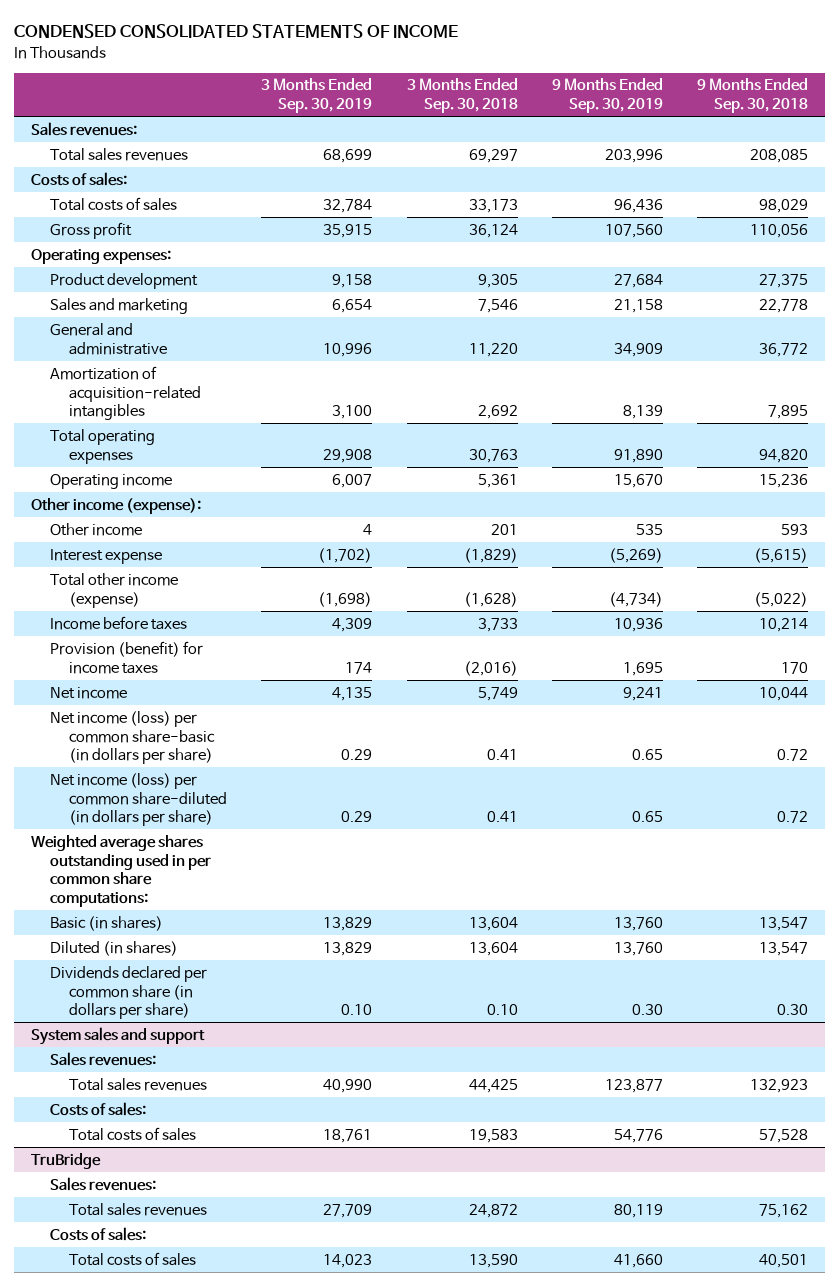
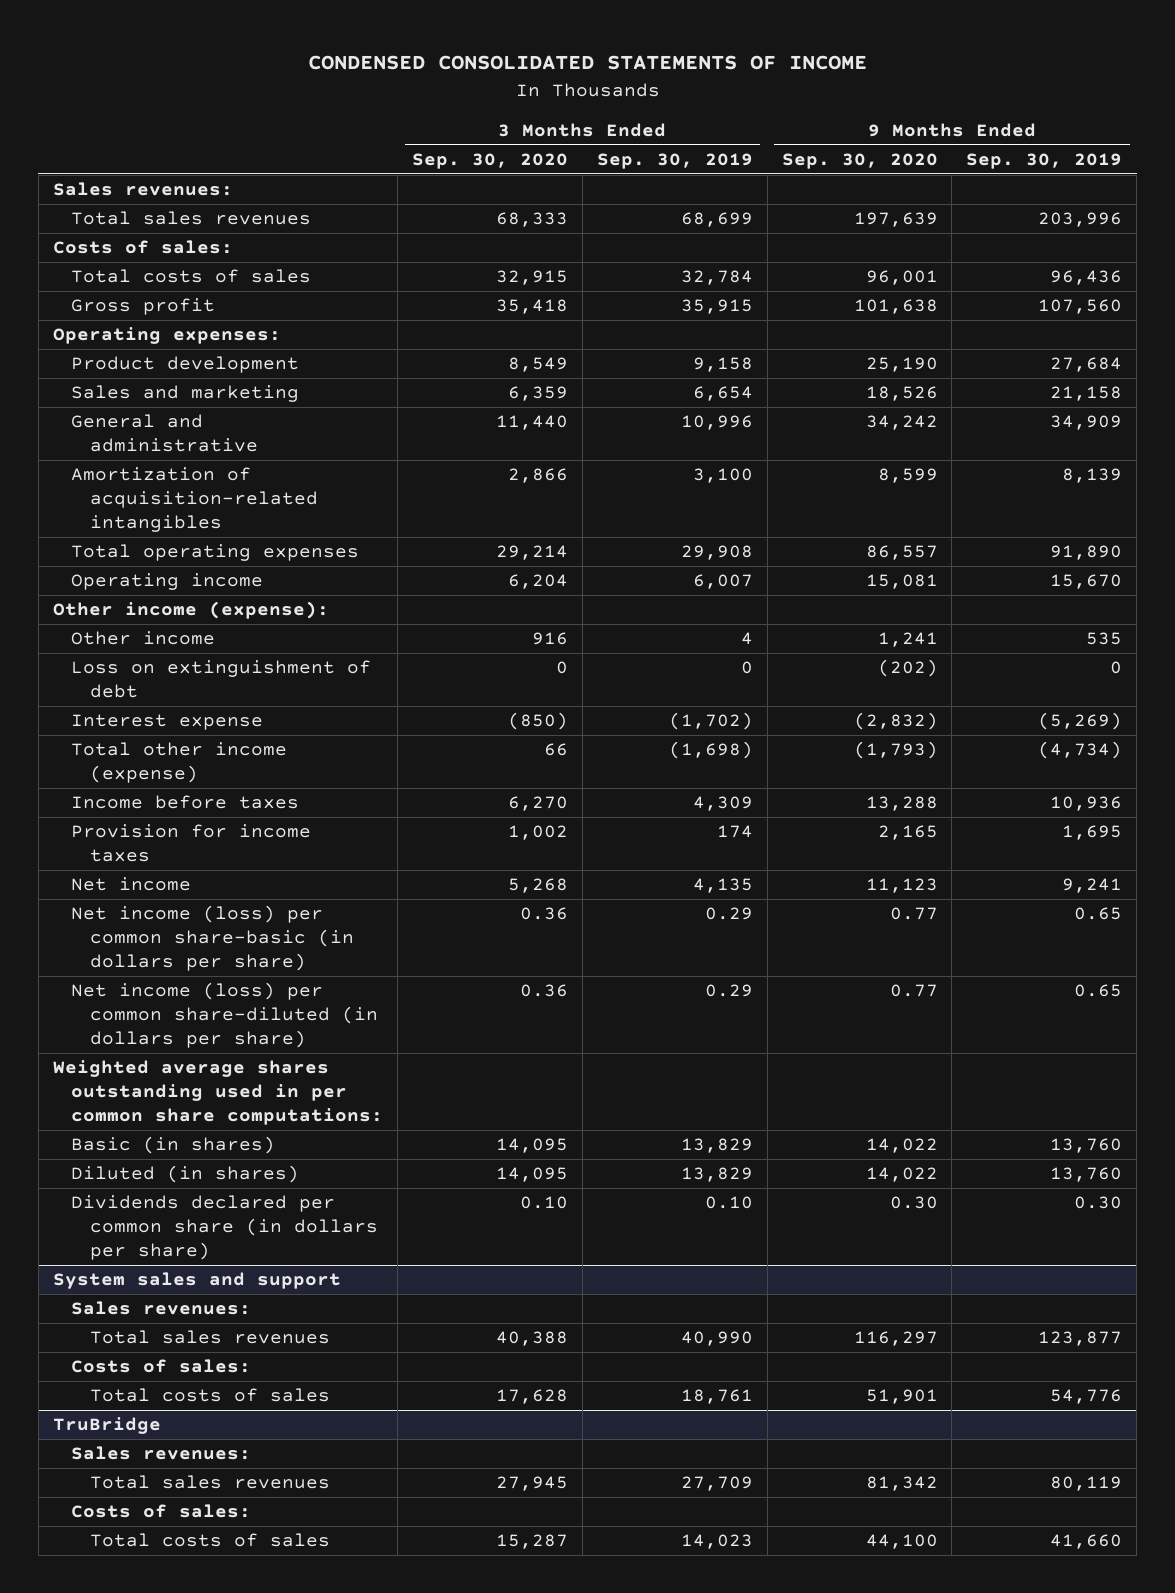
[406,78,518,114] 3 Months Ended Sep. 30, 2018 -> none
[696,78,808,114] 9 Months Ended Sep. 30, 2018 -> none
none -> [411,152,568,169] Sep. 30, 2020
none -> [781,152,938,169] Sep. 30, 2020
none -> [71,660,372,699] Loss on extinguishment of debt
[50,640,204,674] Provision (benefit) for income taxes -> [71,824,312,863] Provision for income taxes

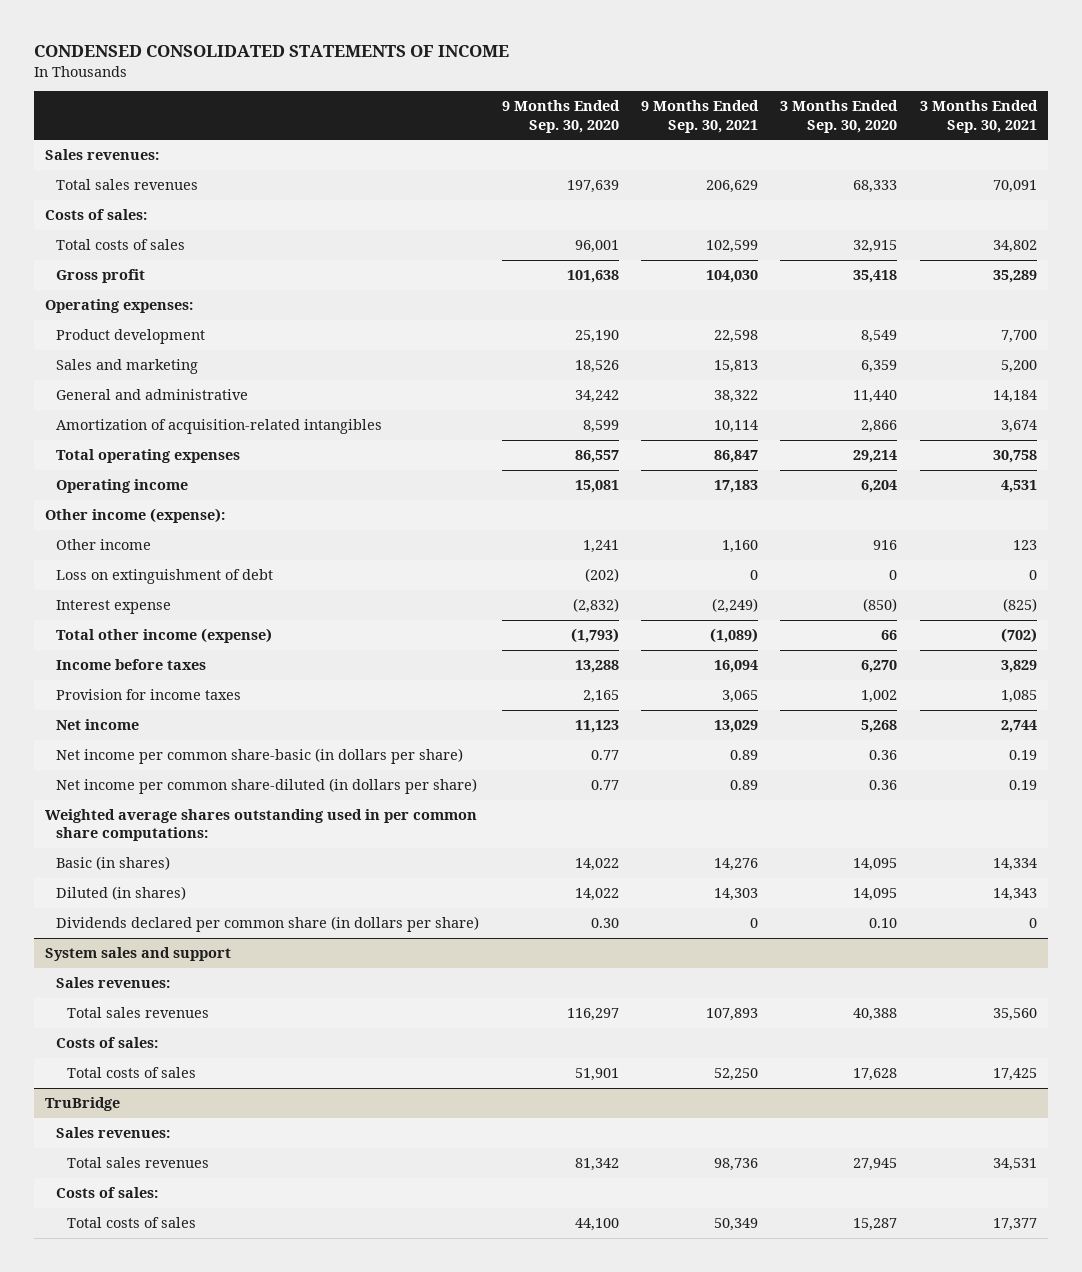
[596,152,753,169] Sep. 30, 2019 -> none
[966,152,1123,169] Sep. 30, 2019 -> none
none -> [640,100,759,133] 9 Months Ended Sep. 30, 2021
none -> [919,100,1038,133] 3 Months Ended Sep. 30, 2021
[71,905,354,972] Net income (loss) per common share-basic (in dollars per share) -> [56,748,464,765] Net income per common share-basic (in dollars per share)
[71,982,378,1049] Net income (loss) per common share-diluted (in dollars per share) -> [56,778,478,795] Net income per common share-diluted (in dollars per share)

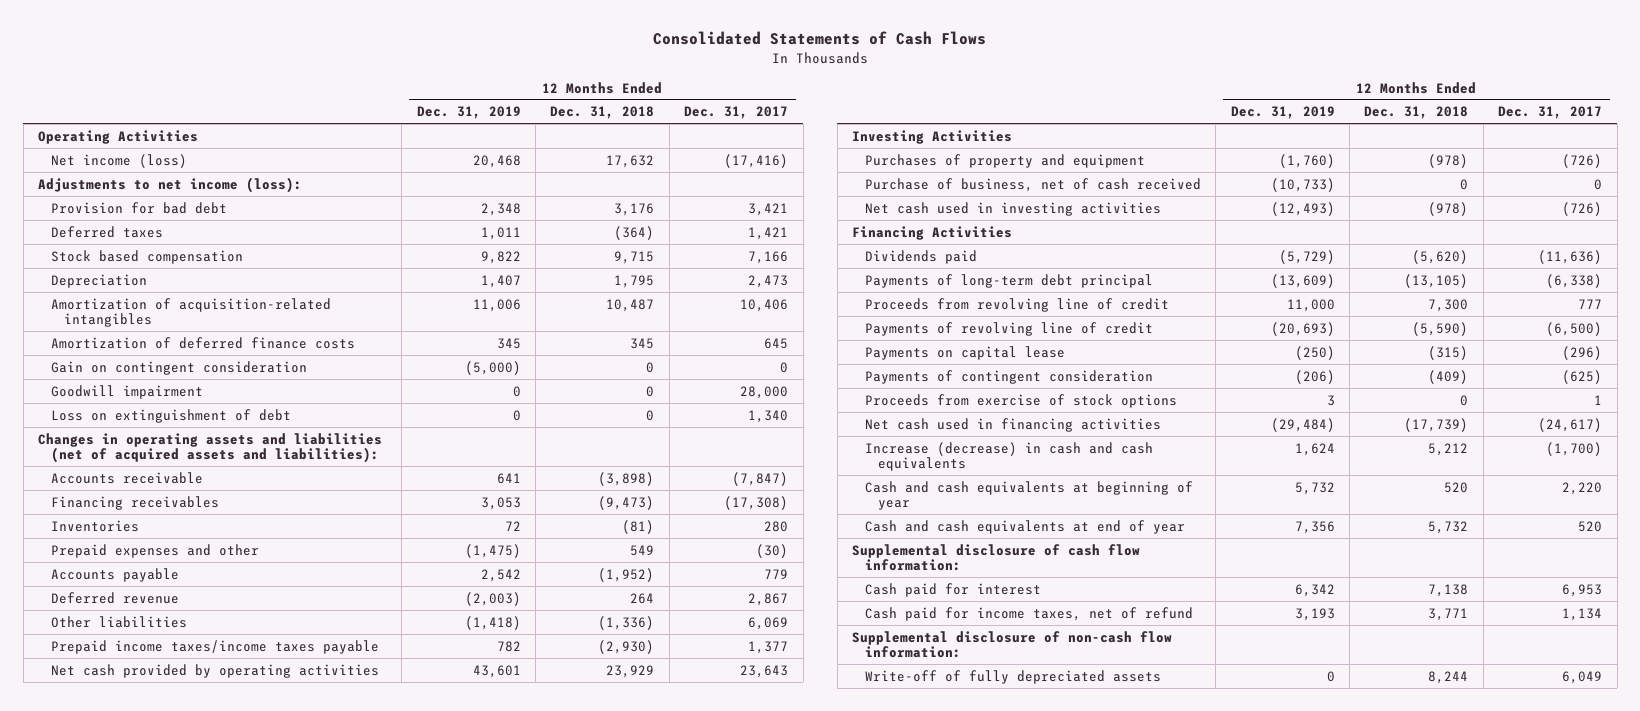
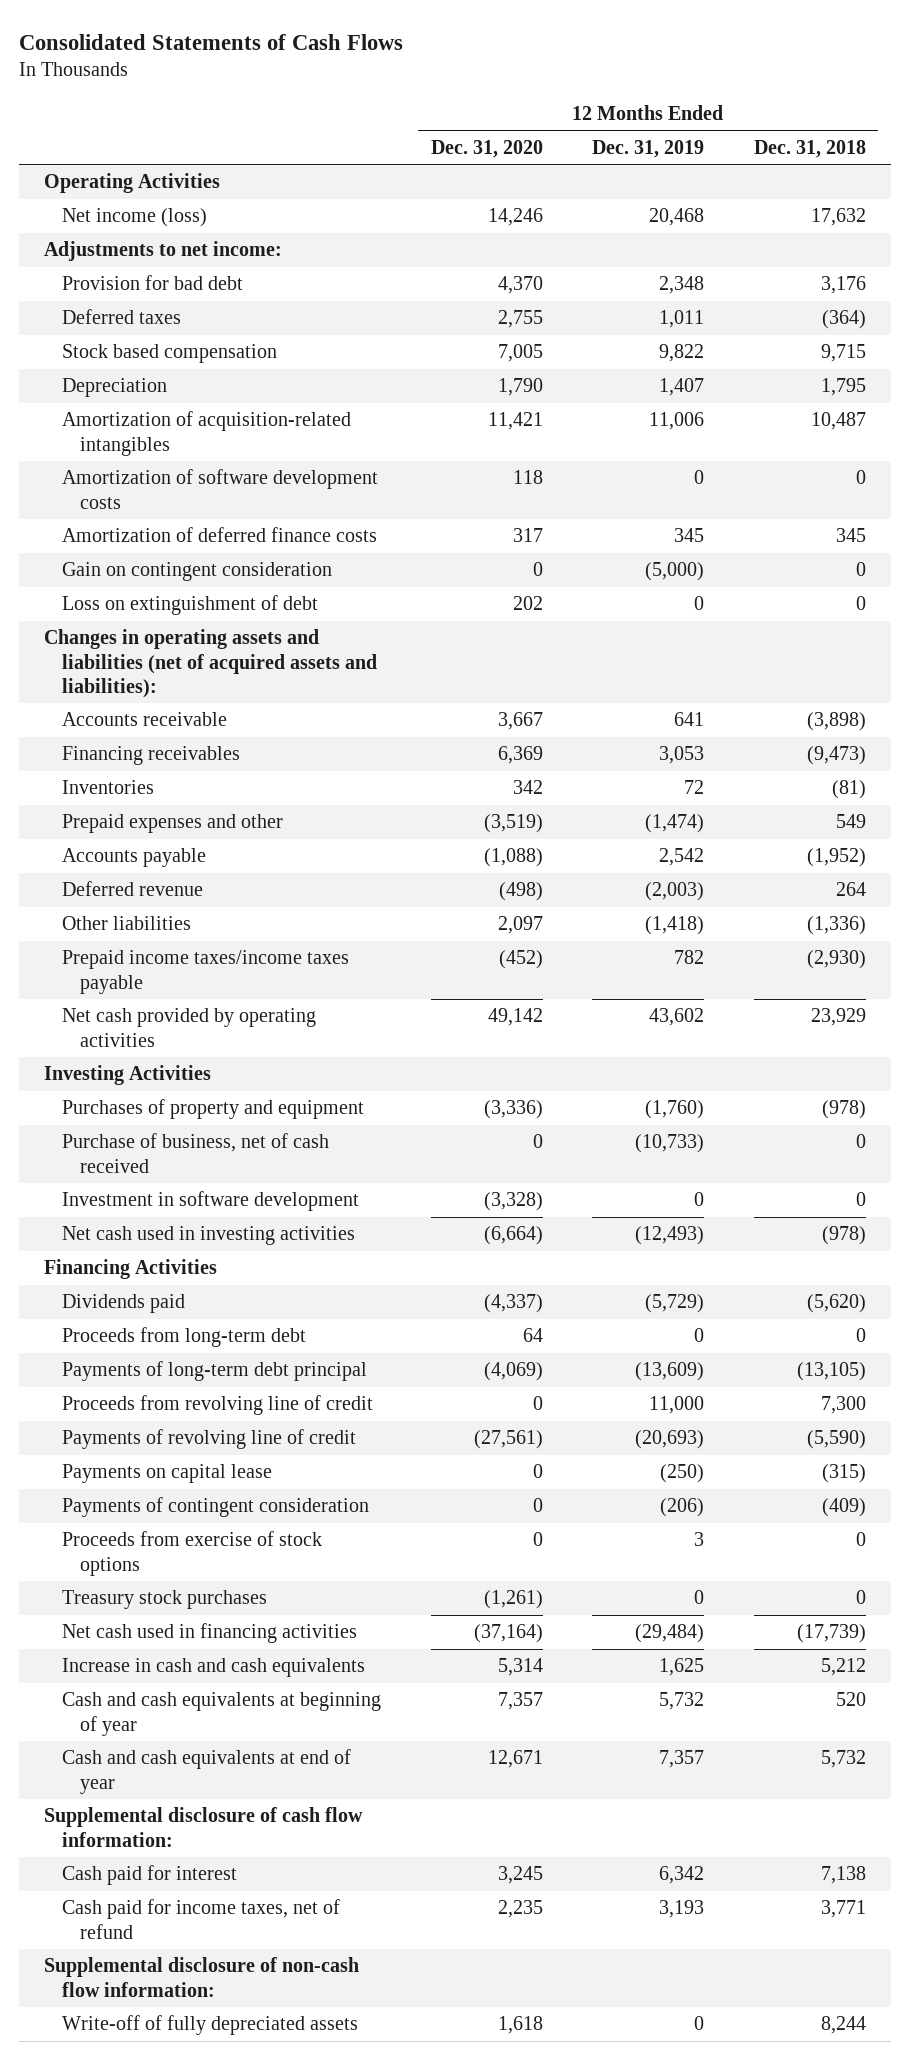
[684,106,789,120] Dec. 31, 2017 -> none
none -> [430,139,543,158] Dec. 31, 2020
[37,176,302,193] Adjustments to net income (loss): -> [43,241,282,262] Adjustments to net income:
none -> [61,469,378,509] Amortization of software development costs
[51,384,204,399] Goodwill impairment -> none
[464,543,521,558] (1,475) -> [645,814,705,834] (1,474)
[472,664,521,678] 43,601 -> [649,1008,705,1027] 43,602
none -> [61,1191,359,1212] Investment in software development
none -> [61,1327,306,1348] Proceeds from long-term debt
none -> [61,1590,267,1610] Treasury stock purchases
[865,441,1154,472] Increase (decrease) in cash and cash equivalents -> [61,1658,365,1678] Increase in cash and cash equivalents
[1294,442,1335,456] 1,624 -> [659,1658,705,1677] 1,625
[1294,520,1335,534] 7,356 -> [659,1750,705,1769] 7,357

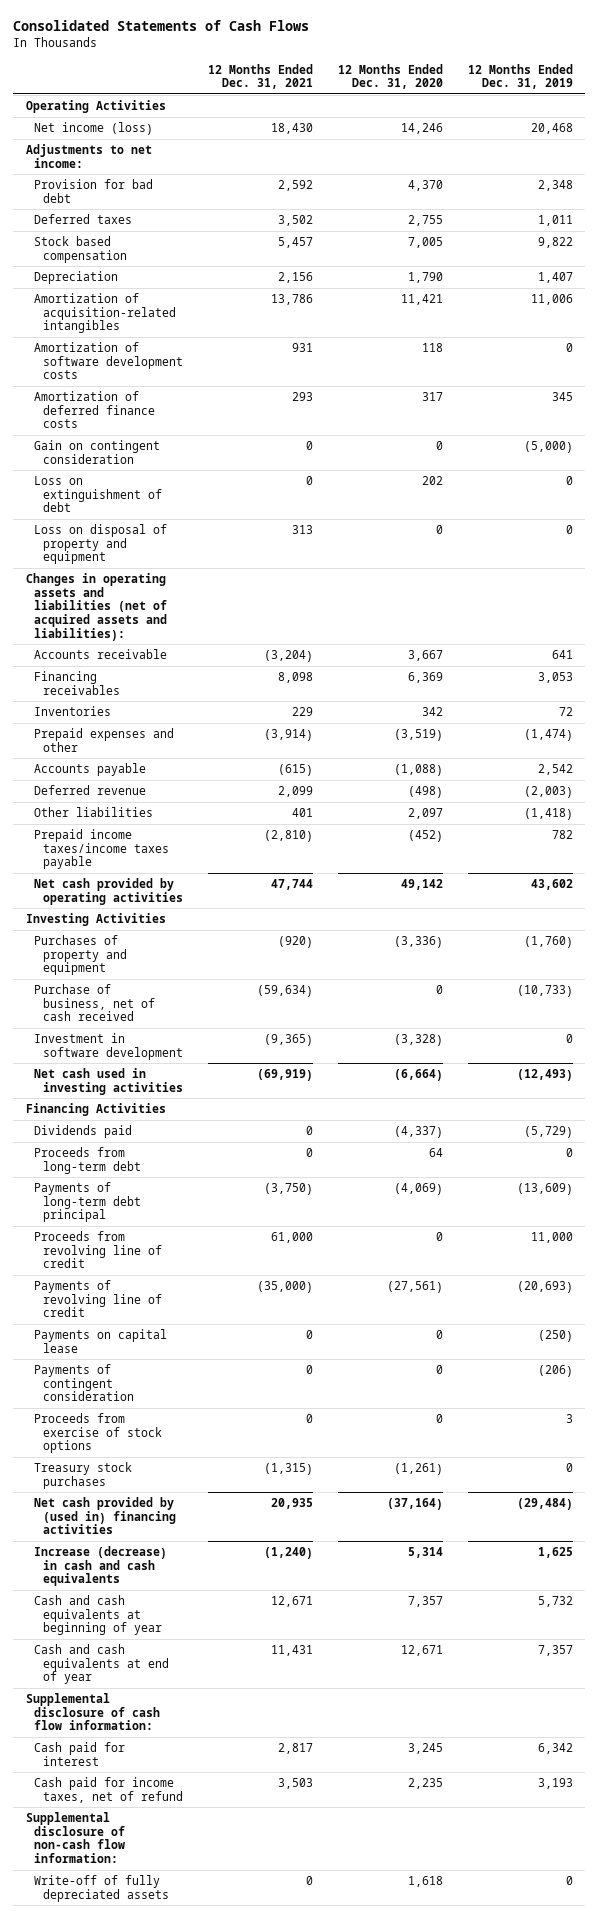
[753,139,866,158] Dec. 31, 2018 -> none
none -> [207,63,313,90] 12 Months Ended Dec. 31, 2021
none -> [34,524,168,565] Loss on disposal of property and equipment
[61,1623,357,1644] Net cash used in financing activities -> [34,1497,176,1535] Net cash provided by (used in) financing activities
[61,1658,365,1678] Increase in cash and cash equivalents -> [34,1546,168,1587] Increase (decrease) in cash and cash equivalents

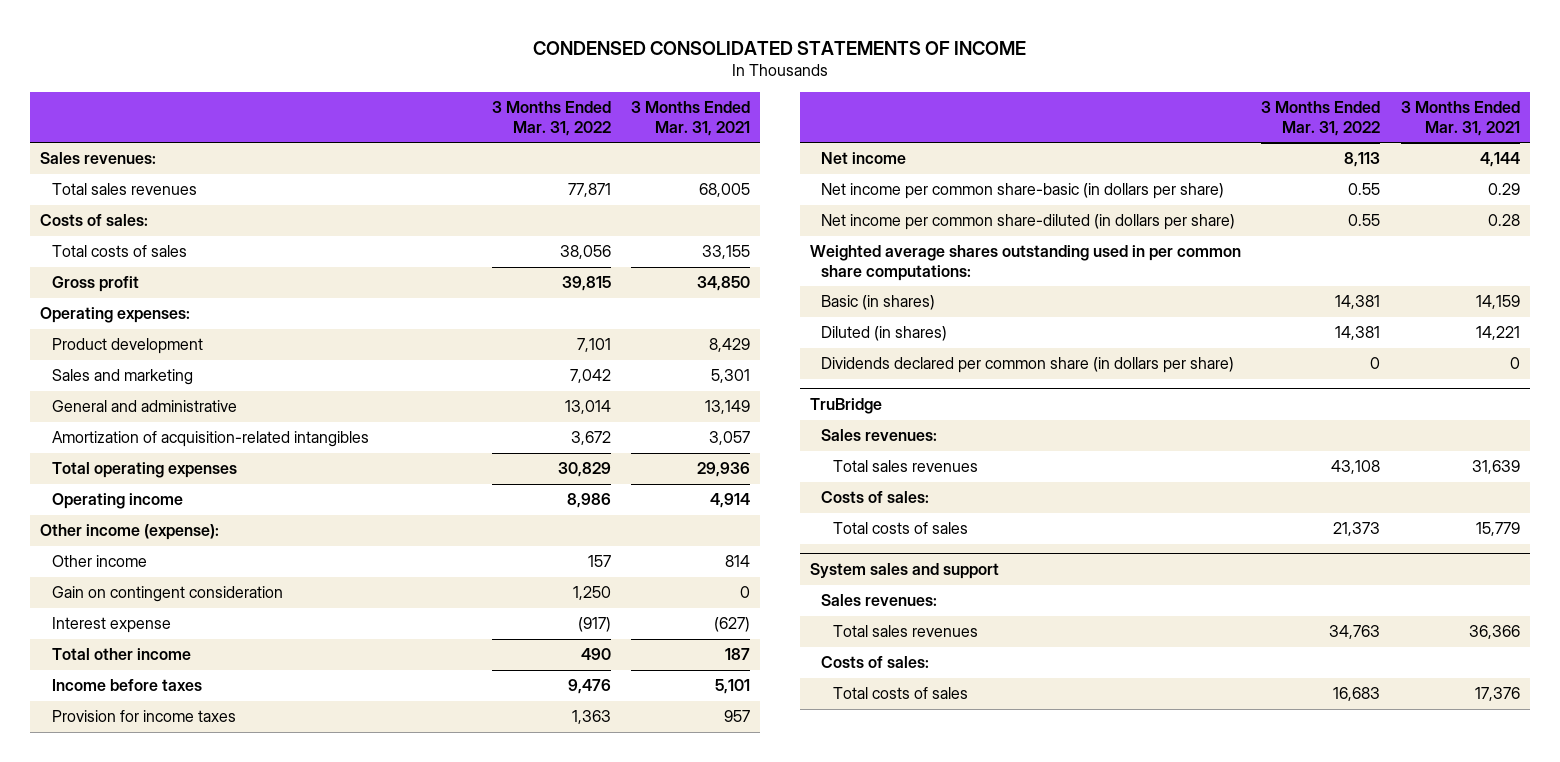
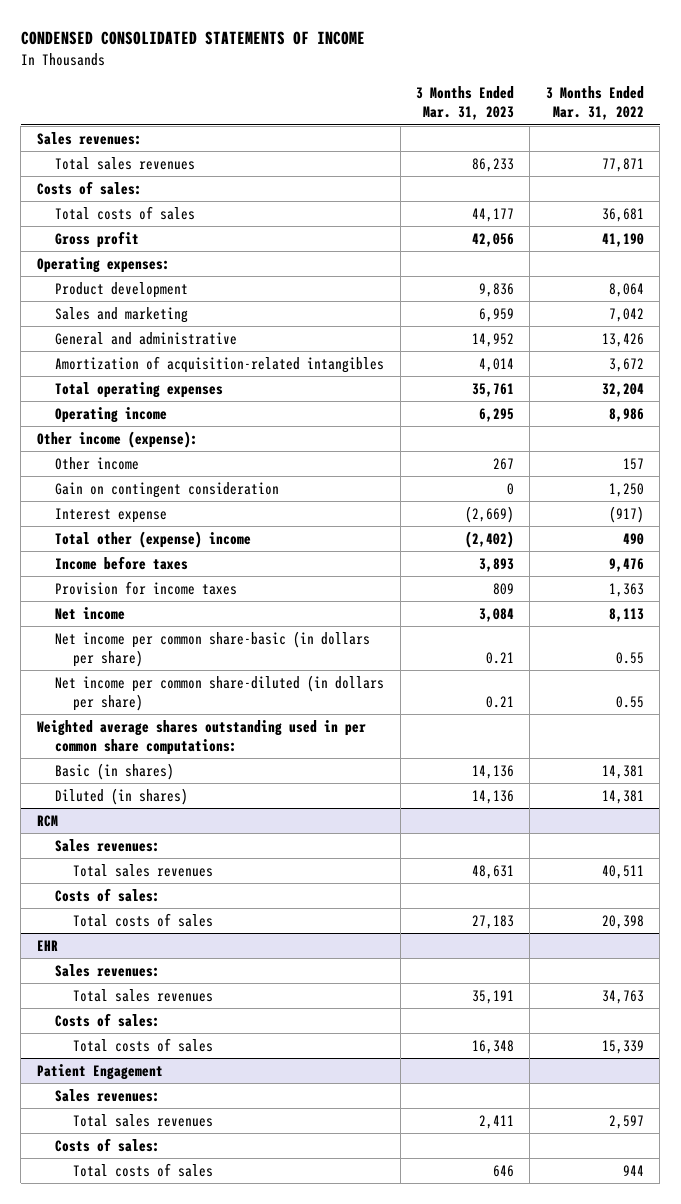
[631,101,751,136] 3 Months Ended Mar. 31, 2021 -> none
none -> [416,85,515,121] 3 Months Ended Mar. 31, 2023
[559,245,611,260] 38,056 -> [601,207,644,222] 36,681
[561,276,611,292] 39,815 -> [601,232,644,247] 41,190
[576,338,611,353] 7,101 -> [608,282,644,297] 8,064
[564,400,611,415] 13,014 -> [601,332,644,347] 13,426
[557,462,611,478] 30,829 -> [601,382,644,397] 32,204
[51,648,191,661] Total other income -> [55,530,252,548] Total other (expense) income
[821,357,1235,374] Dividends declared per common share (in dollars per share) -> none
[810,397,883,414] TruBridge -> none
none -> [36,814,58,827] RCM
[1331,460,1381,475] 43,108 -> [601,864,644,879] 40,511
[810,562,1000,579] System sales and support -> none
[1333,522,1381,537] 21,373 -> [601,914,644,929] 20,398
none -> [36,939,58,951] EHR
[1333,687,1381,702] 16,683 -> [601,1039,644,1054] 15,339
none -> [36,1063,163,1080] Patient Engagement
none -> [55,1088,161,1102] Sales revenues:
none -> [73,1113,214,1127] Total sales revenues
none -> [55,1137,161,1152] Costs of sales:
none -> [73,1162,214,1177] Total costs of sales

